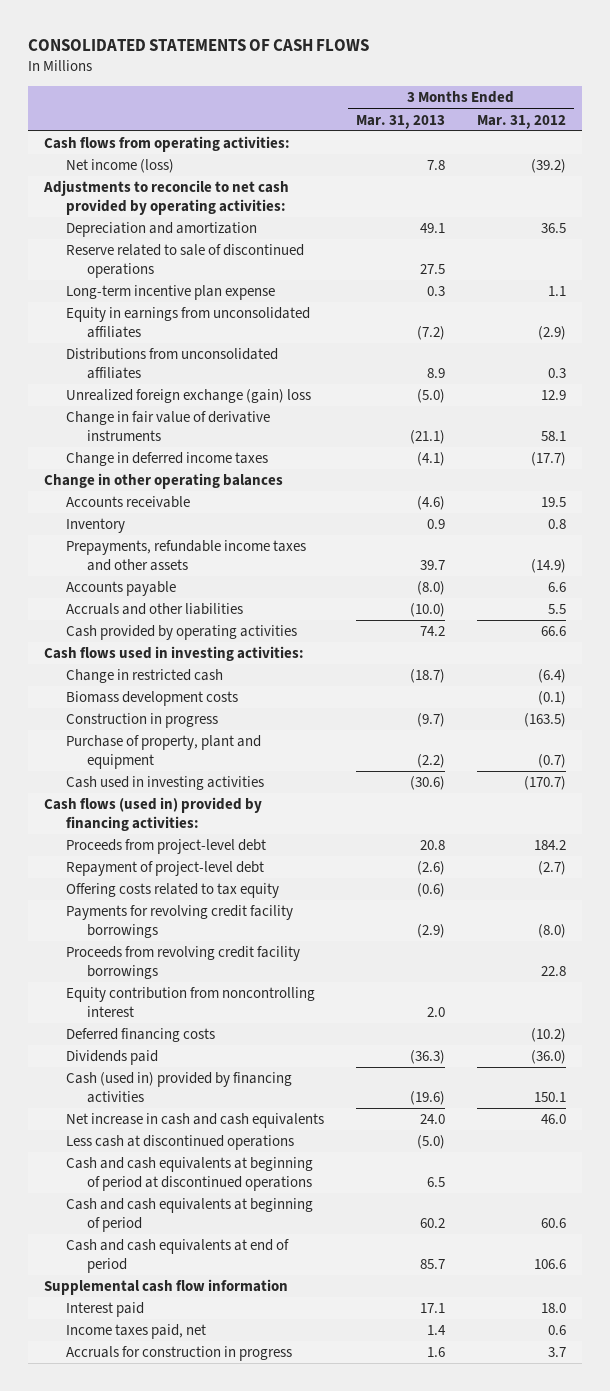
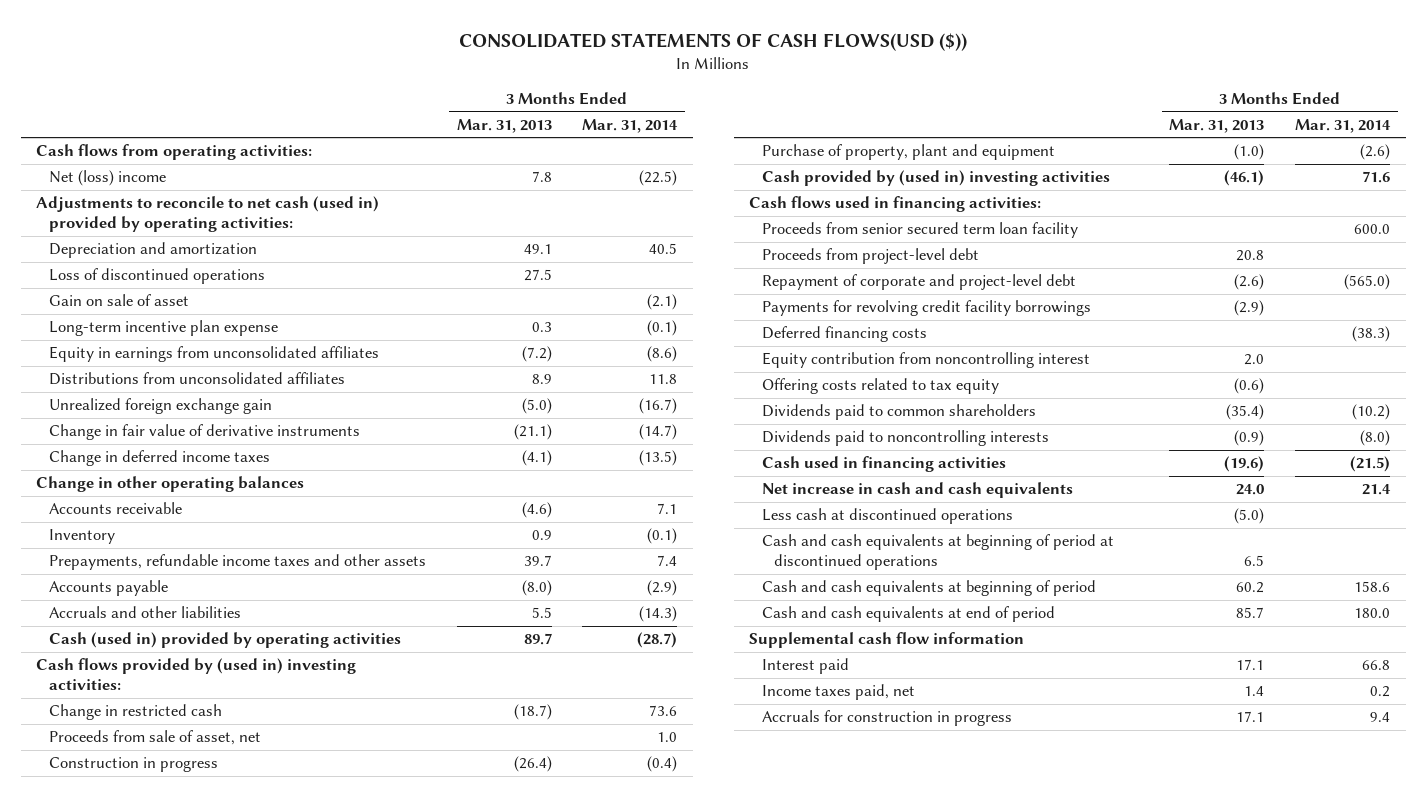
[28,39,370,52] CONSOLIDATED STATEMENTS OF CASH FLOWS -> [459,32,968,51] CONSOLIDATED STATEMENTS OF CASH FLOWS(USD ($))
[476,114,566,129] Mar. 31, 2012 -> none
none -> [582,118,679,133] Mar. 31, 2014
[65,159,174,174] Net income (loss) -> [48,170,166,187] Net (loss) income
[43,180,290,215] Adjustments to reconcile to net cash provided by operating activities: -> [36,196,380,232] Adjustments to reconcile to net cash (used in) provided by operating activities:
[65,244,304,278] Reserve related to sale of discontinued operations -> [48,268,265,285] Loss of discontinued operations
none -> [48,294,189,307] Gain on sale of asset
[65,389,311,404] Unrealized foreign exchange (gain) loss -> [48,398,272,415] Unrealized foreign exchange gain
[409,603,445,618] (10.0) -> [531,607,552,619] 5.5
[65,625,297,641] Cash provided by operating activities -> [48,632,401,649] Cash (used in) provided by operating activities
[419,626,445,637] 74.2 -> [523,633,552,646] 89.7
[44,646,305,662] Cash flows used in investing activities: -> [36,658,357,690] Cash flows provided by (used in) investing activities:
[65,691,238,707] Biomass development costs -> none
none -> [48,730,261,746] Proceeds from sale of asset, net
[416,713,445,728] (9.7) -> [513,756,552,773] (26.4)
[416,753,445,768] (2.2) -> [1234,144,1265,161] (1.0)
[65,776,264,791] Cash used in investing activities -> [761,170,1110,187] Cash provided by (used in) investing activities
[409,776,445,791] (30.6) -> [1224,170,1265,187] (46.1)
[44,797,263,831] Cash flows (used in) provided by financing activities: -> [749,196,1042,213] Cash flows used in financing activities:
none -> [761,222,1078,239] Proceeds from senior secured term loan facility
[65,861,264,877] Repayment of project-level debt -> [761,274,1076,291] Repayment of corporate and project-level debt
[65,946,300,979] Proceeds from revolving credit facility borrowings -> none
[65,1050,158,1066] Dividends paid -> none
[65,987,315,1017] Equity contribution from noncontrolling interest -> [761,352,1090,369] Equity contribution from noncontrolling interest
[65,883,279,899] Offering costs related to tax equity -> [761,378,999,395] Offering costs related to tax equity
none -> [761,404,1036,421] Dividends paid to common shareholders
none -> [761,430,1049,447] Dividends paid to noncontrolling interests
[65,1072,292,1103] Cash (used in) provided by financing activities -> [761,456,1006,473] Cash used in financing activities
[426,1347,445,1358] 1.6 -> [1236,711,1265,723] 17.1

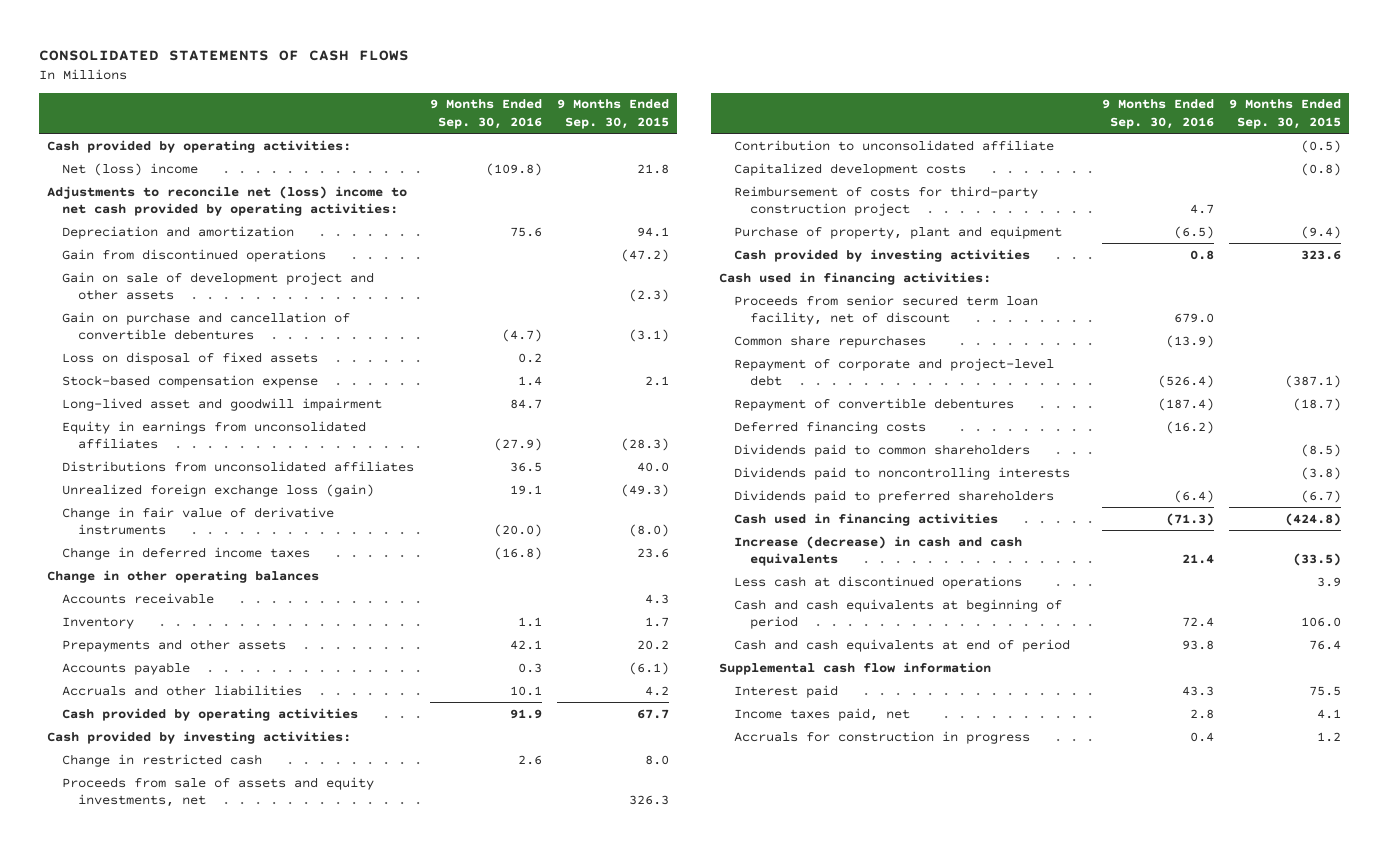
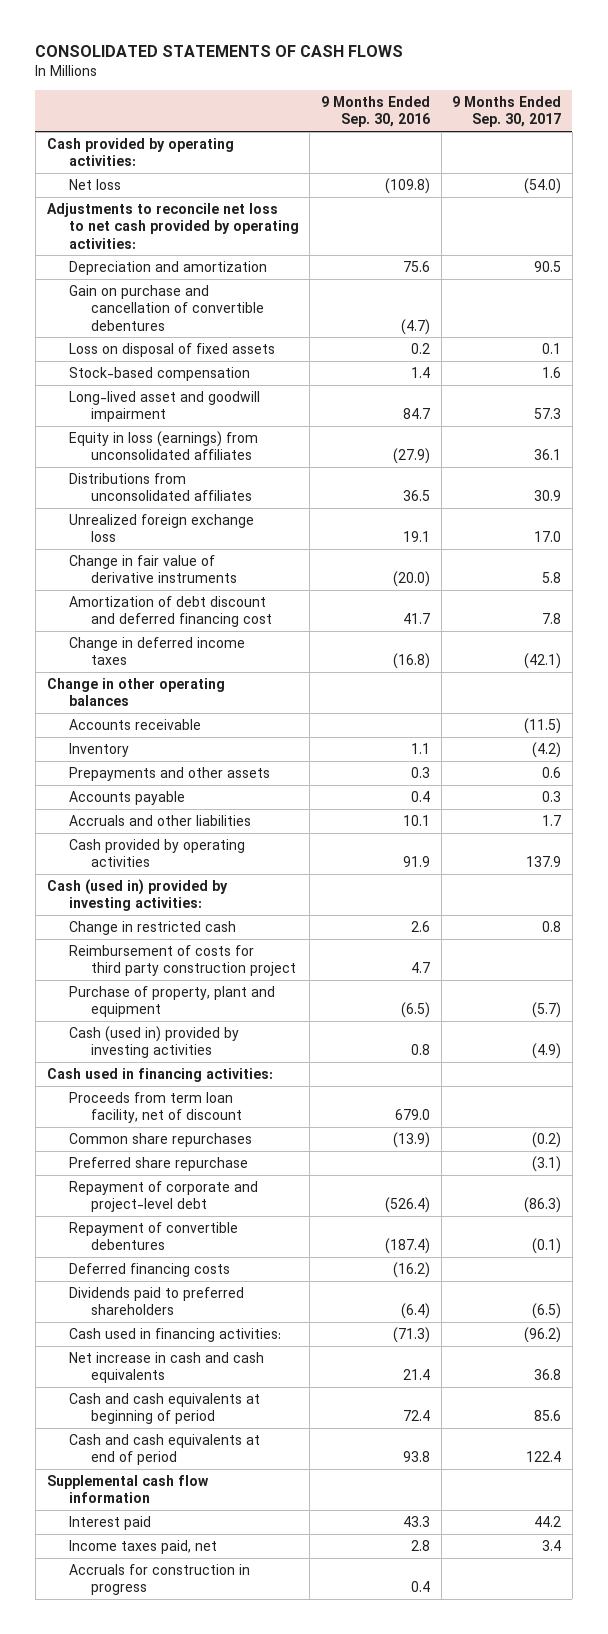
[556,99,669,129] 9 Months Ended Sep. 30, 2015 -> none
none -> [452,95,562,128] 9 Months Ended Sep. 30, 2017
[62,162,199,176] Net (loss) income -> [68,178,121,190] Net loss
[46,185,407,216] Adjustments to reconcile net (loss) income to net cash provided by operating activities: -> [46,202,299,249] Adjustments to reconcile net loss to net cash provided by operating activities:
[62,248,327,262] Gain from discontinued operations -> none
[62,271,375,300] Gain on sale of development project and other assets -> none
[62,374,319,388] Stock-based compensation expense -> [68,366,250,381] Stock-based compensation
[62,420,367,449] Equity in earnings from unconsolidated affiliates -> [68,430,258,461] Equity in loss (earnings) from unconsolidated affiliates
[62,483,375,497] Unrealized foreign exchange loss (gain) -> [68,513,254,543] Unrealized foreign exchange loss
none -> [68,595,272,628] Amortization of debt discount and deferred financing cost
[509,639,542,650] 42.1 -> [410,766,430,778] 0.3
[517,662,542,673] 0.3 -> [410,790,430,802] 0.4
[46,730,351,744] Cash provided by investing activities: -> [46,878,228,912] Cash (used in) provided by investing activities:
[62,776,375,807] Proceeds from sale of assets and equity investments, net -> none
[734,139,1055,151] Contribution to unconsolidated affiliate -> none
[734,162,967,176] Capitalized development costs -> none
[734,185,1039,216] Reimbursement of costs for third-party construction project -> [68,944,296,977] Reimbursement of costs for third party construction project
[734,248,1031,262] Cash provided by investing activities -> [68,1025,239,1059] Cash (used in) provided by investing activities
[734,294,1039,325] Proceeds from senior secured term loan facility, net of discount -> [68,1091,242,1124] Proceeds from term loan facility, net of discount
none -> [68,1156,248,1171] Preferred share repurchase
[734,443,1031,457] Dividends paid to common shareholders -> none
[734,466,1071,480] Dividends paid to noncontrolling interests -> none
[734,575,1023,589] Less cash at discontinued operations -> none
[734,512,999,526] Cash used in financing activities -> [68,1327,281,1342] Cash used in financing activities:
[734,535,1023,566] Increase (decrease) in cash and cash equivalents -> [68,1351,264,1384] Net increase in cash and cash equivalents

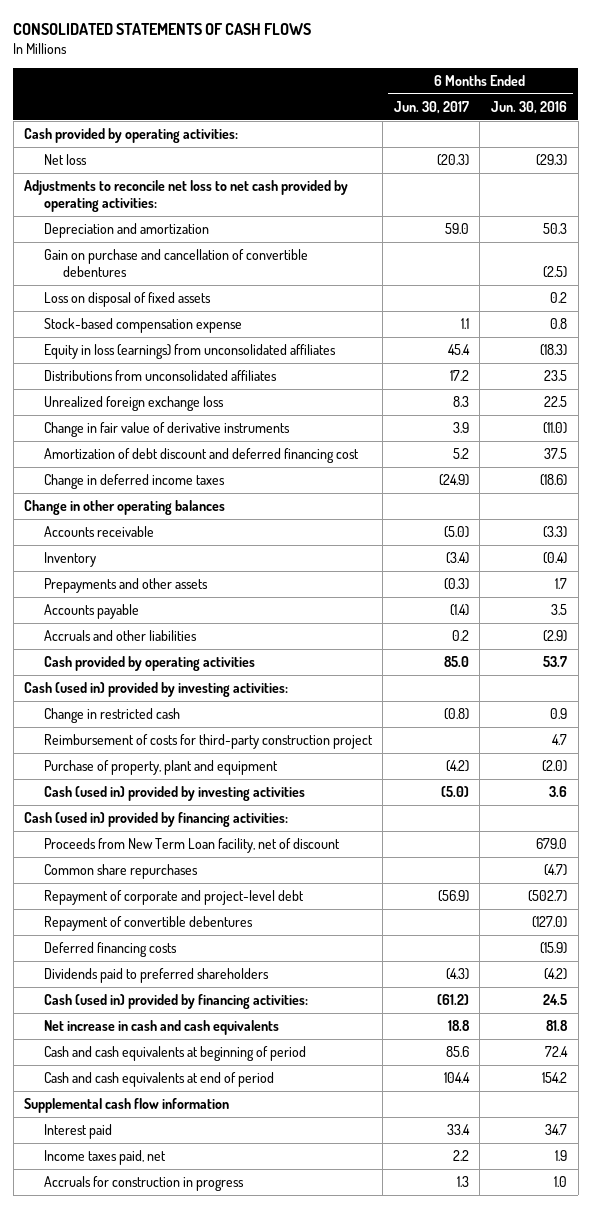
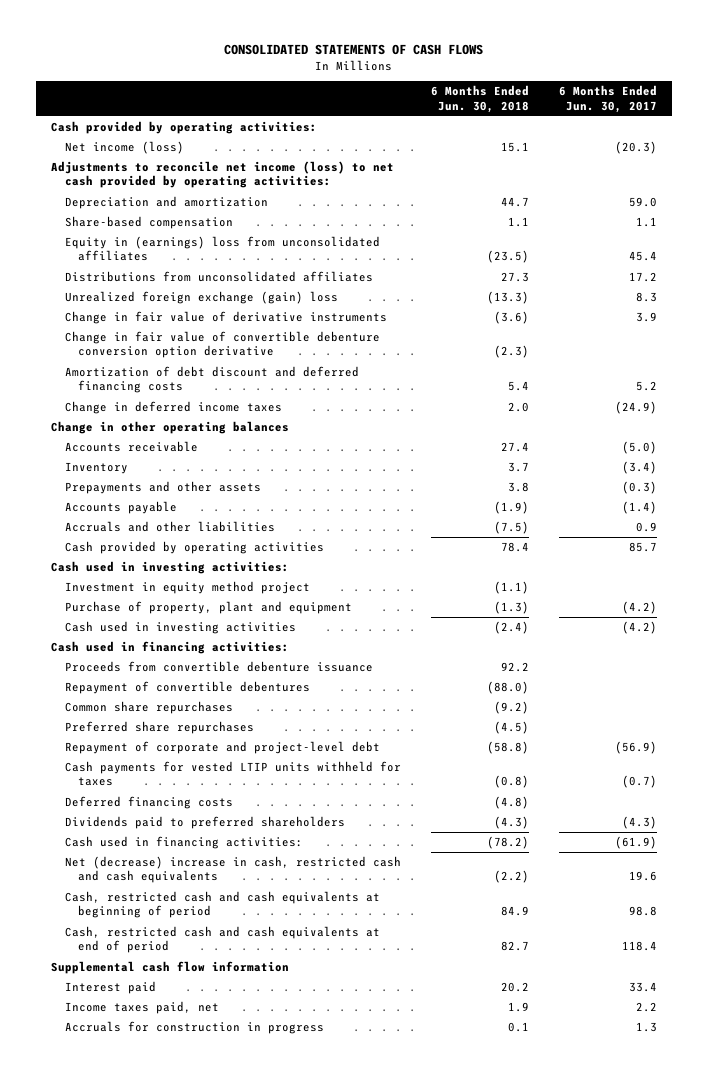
[490,100,567,114] Jun. 30, 2016 -> none
none -> [430,85,529,113] 6 Months Ended Jun. 30, 2018
[43,154,87,166] Net loss -> [64,141,184,155] Net income (loss)
[24,180,349,213] Adjustments to reconcile net loss to net cash provided by operating activities: -> [51,161,395,189] Adjustments to reconcile net income (loss) to net cash provided by operating activities:
[43,249,308,278] Gain on purchase and cancellation of convertible debentures -> none
[43,292,211,308] Loss on disposal of fixed assets -> none
[43,318,242,334] Stock-based compensation expense -> [64,216,233,230] Share-based compensation
[43,344,336,360] Equity in loss (earnings) from unconsolidated affiliates -> [64,236,380,262] Equity in (earnings) loss from unconsolidated affiliates
[43,396,224,412] Unrealized foreign exchange loss -> [64,291,338,305] Unrealized foreign exchange (gain) loss
none -> [64,331,380,359] Change in fair value of convertible debenture conversion option derivative
[43,448,359,464] Amortization of debt discount and deferred financing cost -> [64,366,359,394] Amortization of debt discount and deferred financing costs
[43,708,180,724] Change in restricted cash -> none
[43,734,373,750] Reimbursement of costs for third-party construction project -> none
[451,630,469,642] 0.2 -> [635,522,657,533] 0.9
[443,656,469,668] 85.0 -> [628,542,657,553] 85.7
[24,682,289,698] Cash (used in) provided by investing activities: -> [51,561,290,575] Cash used in investing activities:
none -> [64,581,310,595] Investment in equity method project
[43,838,340,854] Proceeds from New Term Loan facility, net of discount -> none
[43,786,305,802] Cash (used in) provided by investing activities -> [64,621,296,635] Cash used in investing activities
[440,786,469,798] (5.0) -> [621,621,657,635] (4.2)
[24,812,289,828] Cash (used in) provided by financing activities: -> [51,641,290,655] Cash used in financing activities:
none -> [64,661,373,673] Proceeds from convertible debenture issuance
[43,916,253,932] Repayment of convertible debentures -> [64,681,310,695] Repayment of convertible debentures
none -> [64,721,254,735] Preferred share repurchases
none -> [64,761,401,787] Cash payments for vested LTIP units withheld for taxes
[43,994,308,1010] Cash (used in) provided by financing activities: -> [64,836,303,850] Cash used in financing activities:
[436,994,469,1006] (61.2) -> [614,836,657,850] (61.9)
[43,1020,279,1036] Net increase in cash and cash equivalents -> [64,856,401,884] Net (decrease) increase in cash, restricted cash and cash equivalents
[447,1020,470,1032] 18.8 -> [628,871,657,882] 19.6
[43,1046,306,1062] Cash and cash equivalents at beginning of period -> [64,891,380,919] Cash, restricted cash and cash equivalents at beginning of period
[445,1046,469,1058] 85.6 -> [628,906,657,917] 98.8
[43,1072,274,1088] Cash and cash equivalents at end of period -> [64,926,380,954] Cash, restricted cash and cash equivalents at end of period
[443,1072,470,1084] 104.4 -> [621,941,657,952] 118.4

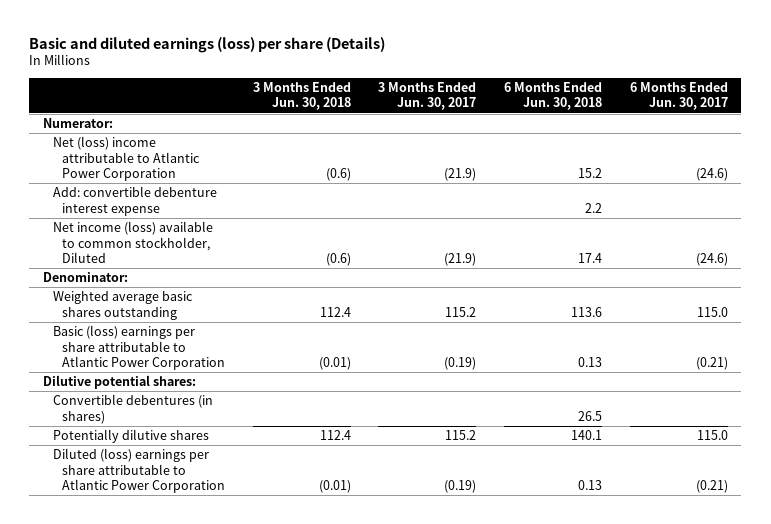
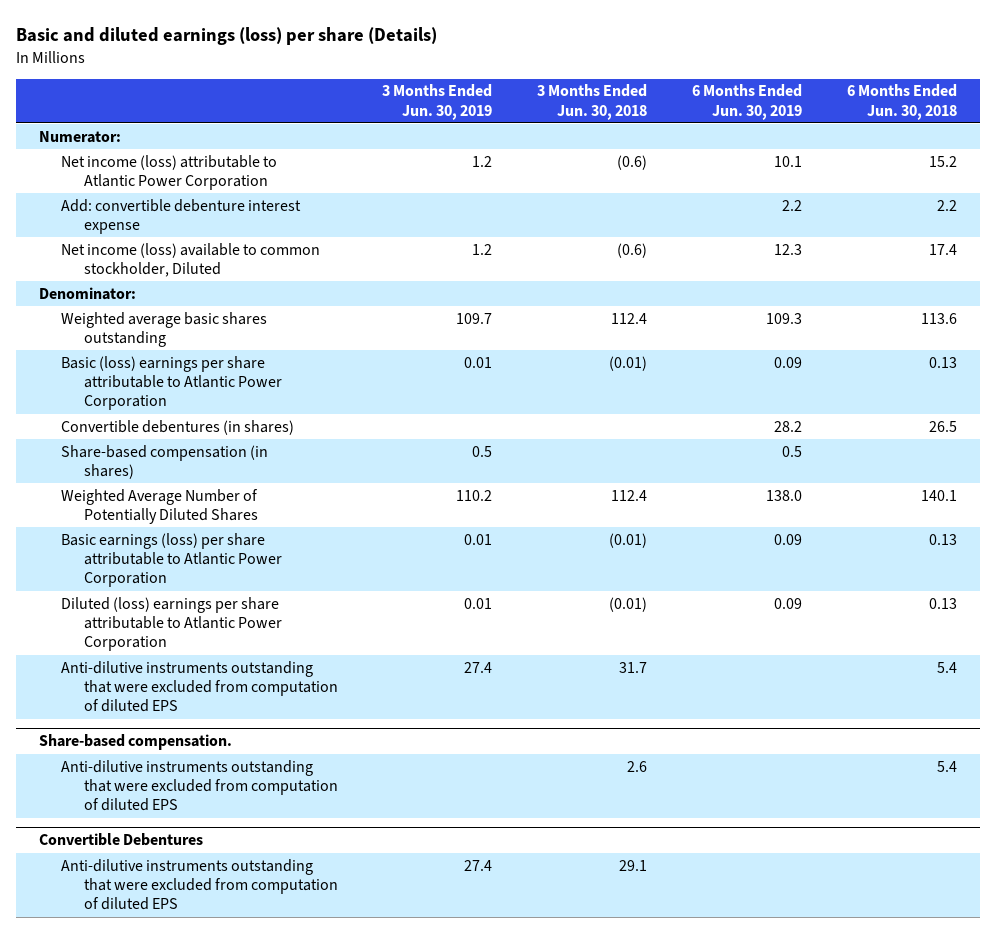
[378,81,477,111] 3 Months Ended Jun. 30, 2017 -> none
[629,81,728,111] 6 Months Ended Jun. 30, 2017 -> none
none -> [382,84,493,120] 3 Months Ended Jun. 30, 2019
none -> [692,84,803,120] 6 Months Ended Jun. 30, 2019
[52,136,201,182] Net (loss) income attributable to Atlantic Power Corporation -> [61,154,278,191] Net income (loss) attributable to Atlantic Power Corporation
[43,375,197,390] Dilutive potential shares: -> none
none -> [61,444,269,480] Share-based compensation (in shares)
[52,429,209,444] Potentially dilutive shares -> [61,488,259,525] Weighted Average Number of Potentially Diluted Shares
none -> [61,532,282,588] Basic earnings (loss) per share attributable to Atlantic Power Corporation
none -> [61,660,338,713] Anti-dilutive instruments outstanding that were excluded from computation of diluted EPS
none -> [38,734,232,751] Share-based compensation.
none -> [61,759,338,812] Anti-dilutive instruments outstanding that were excluded from computation of diluted EPS
none -> [38,833,203,847] Convertible Debentures
none -> [61,858,338,911] Anti-dilutive instruments outstanding that were excluded from computation of diluted EPS

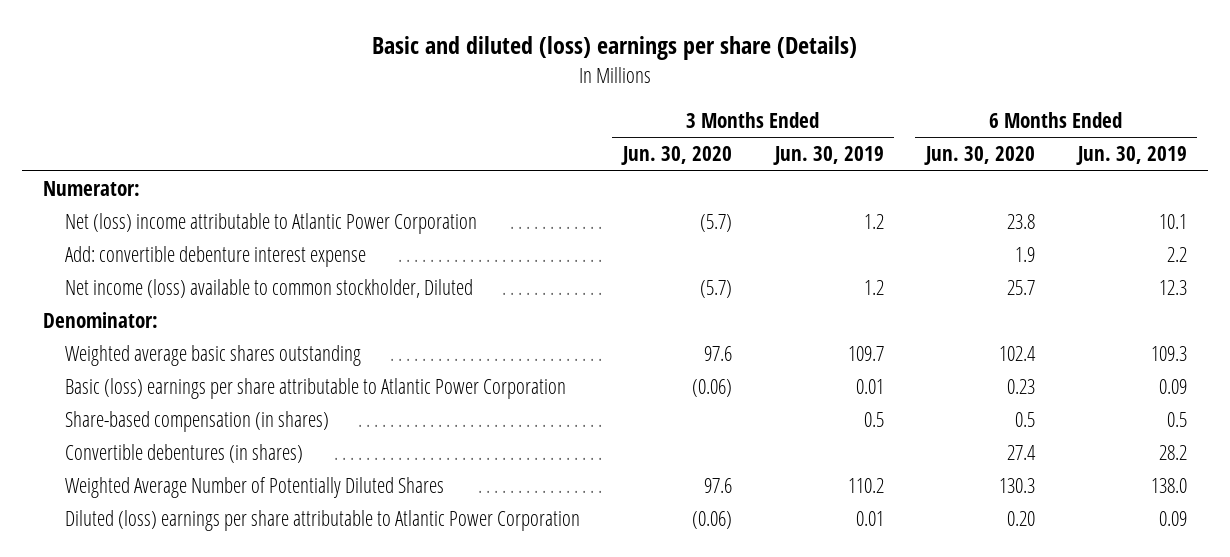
[16,26,438,45] Basic and diluted earnings (loss) per share (Details) -> [371,36,857,61] Basic and diluted (loss) earnings per share (Details)
[537,84,648,120] 3 Months Ended Jun. 30, 2018 -> none
[847,84,958,120] 6 Months Ended Jun. 30, 2018 -> none
none -> [620,146,732,166] Jun. 30, 2020
none -> [924,146,1036,166] Jun. 30, 2020
[61,154,278,191] Net income (loss) attributable to Atlantic Power Corporation -> [65,213,478,235] Net (loss) income attributable to Atlantic Power Corporation
[61,419,295,435] Convertible debentures (in shares) -> [65,444,304,464] Convertible debentures (in shares)
[61,532,282,588] Basic earnings (loss) per share attributable to Atlantic Power Corporation -> none
[61,660,338,713] Anti-dilutive instruments outstanding that were excluded from computation of diluted EPS -> none
[38,734,232,751] Share-based compensation. -> none
[61,759,338,812] Anti-dilutive instruments outstanding that were excluded from computation of diluted EPS -> none
[38,833,203,847] Convertible Debentures -> none
[61,858,338,911] Anti-dilutive instruments outstanding that were excluded from computation of diluted EPS -> none

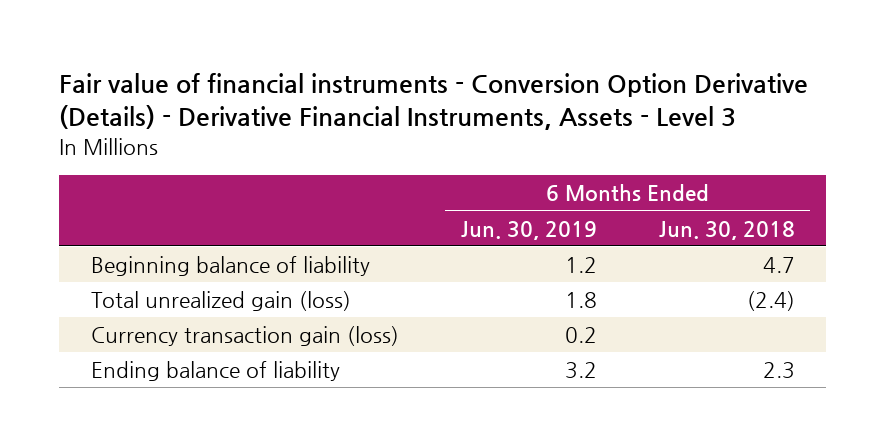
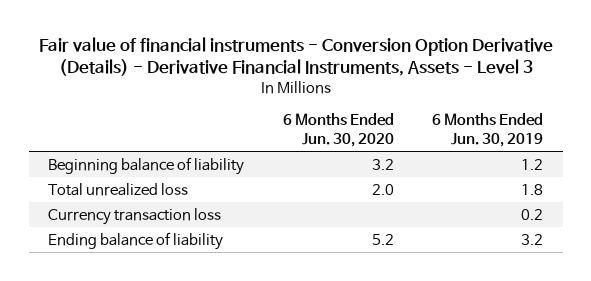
[658,220,795,240] Jun. 30, 2018 -> none
none -> [282,113,394,147] 6 Months Ended Jun. 30, 2020
[90,291,351,312] Total unrealized gain (loss) -> [47,182,188,196] Total unrealized loss
[90,326,399,347] Currency transaction gain (loss) -> [47,207,221,225] Currency transaction loss

